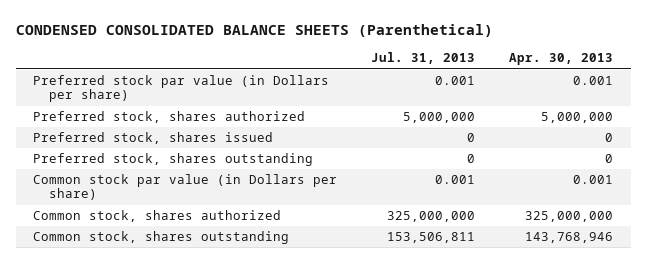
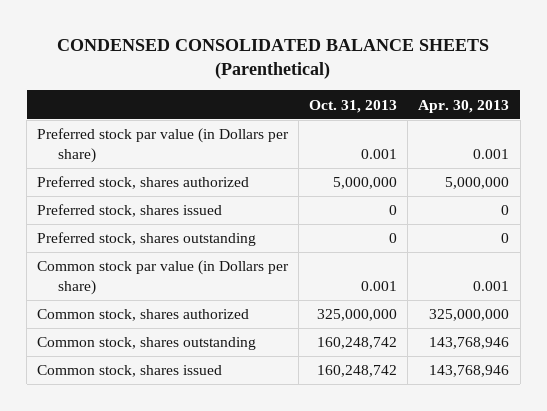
[371,52,476,65] Jul. 31, 2013 -> none
none -> [309,99,398,113] Oct. 31, 2013
none -> [37,365,223,378] Common stock, shares issued

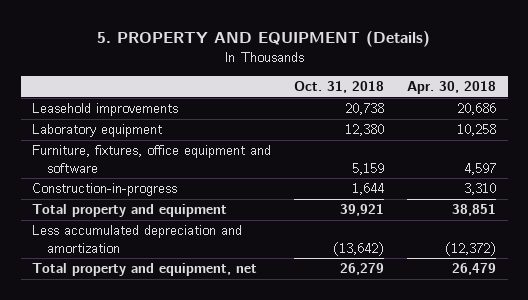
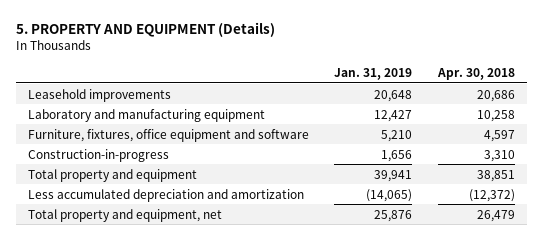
[294,80,385,93] Oct. 31, 2018 -> none
none -> [334,67,413,80] Jan. 31, 2019
[32,124,163,138] Laboratory equipment -> [28,108,266,122] Laboratory and manufacturing equipment

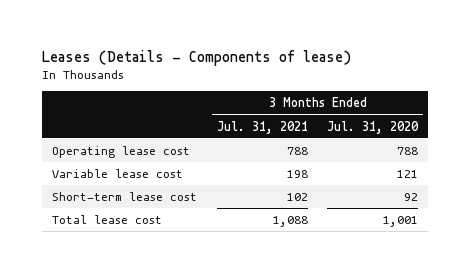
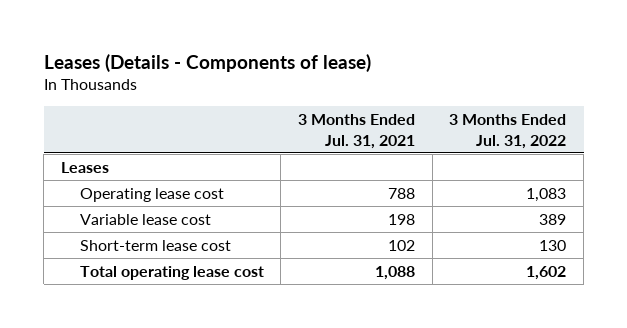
[327,120,420,134] Jul. 31, 2020 -> none
none -> [449,113,567,149] 3 Months Ended Jul. 31, 2022
none -> [61,161,110,173] Leases
[52,214,163,224] Total lease cost -> [79,265,264,280] Total operating lease cost

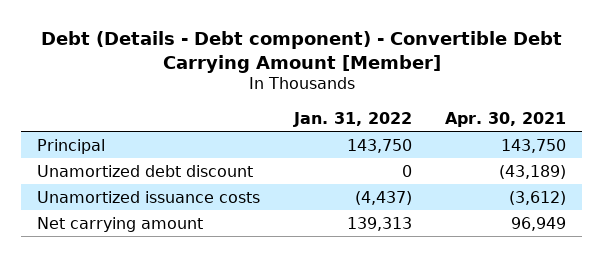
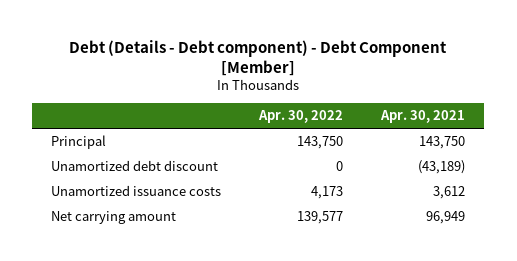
[40,30,562,73] Debt (Details - Debt component) - Convertible Debt Carrying Amount [Member] -> [69,39,448,76] Debt (Details - Debt component) - Debt Component [Member]
[292,111,412,127] Jan. 31, 2022 -> none
none -> [258,110,344,124] Apr. 30, 2022
[508,190,566,205] (3,612) -> [433,186,466,200] 3,612

